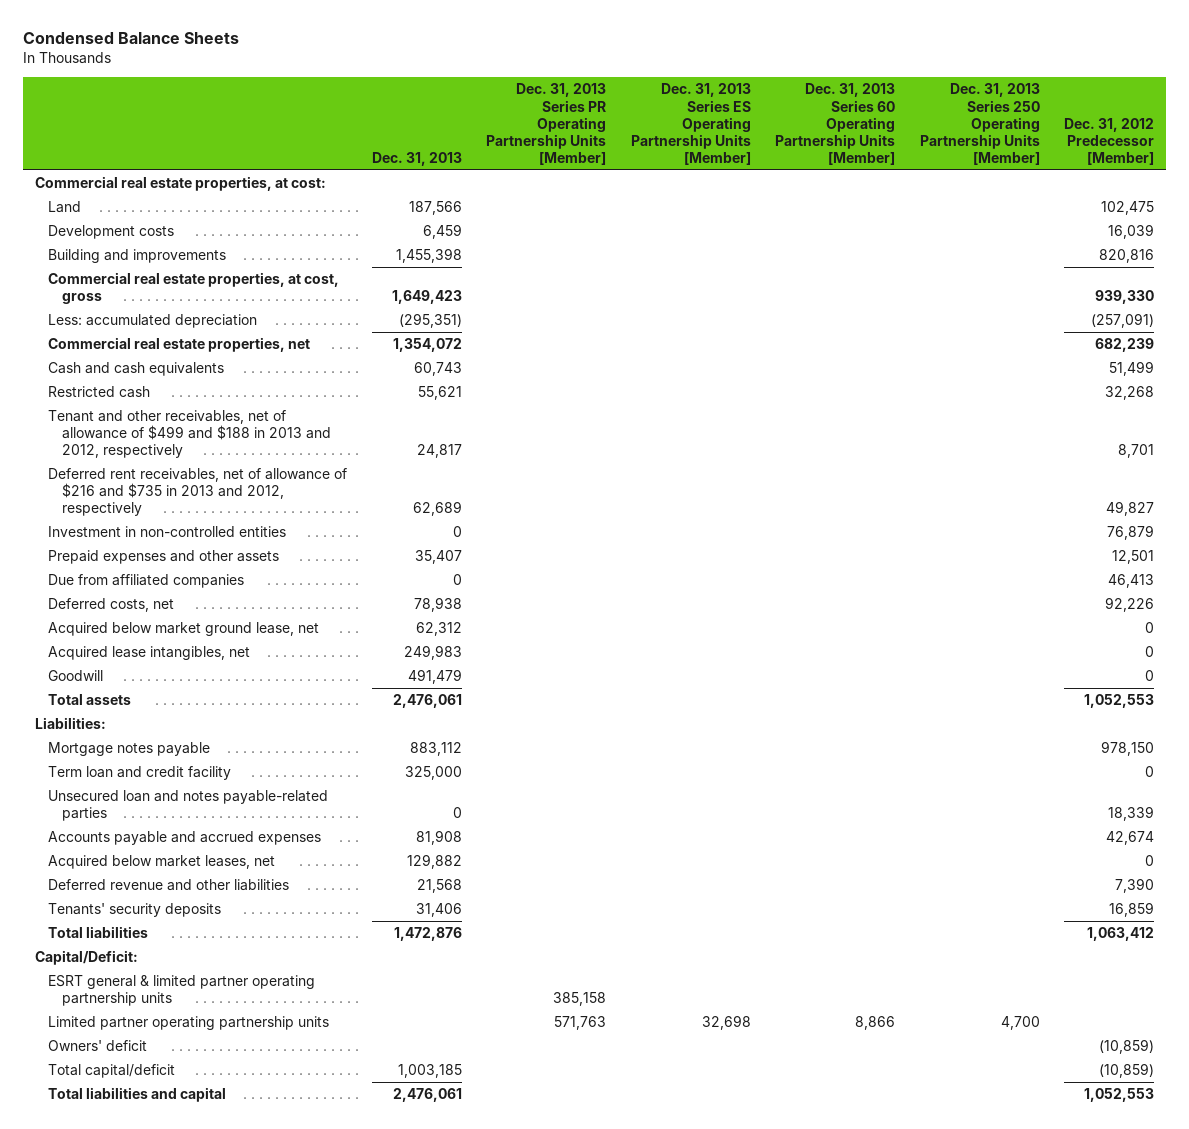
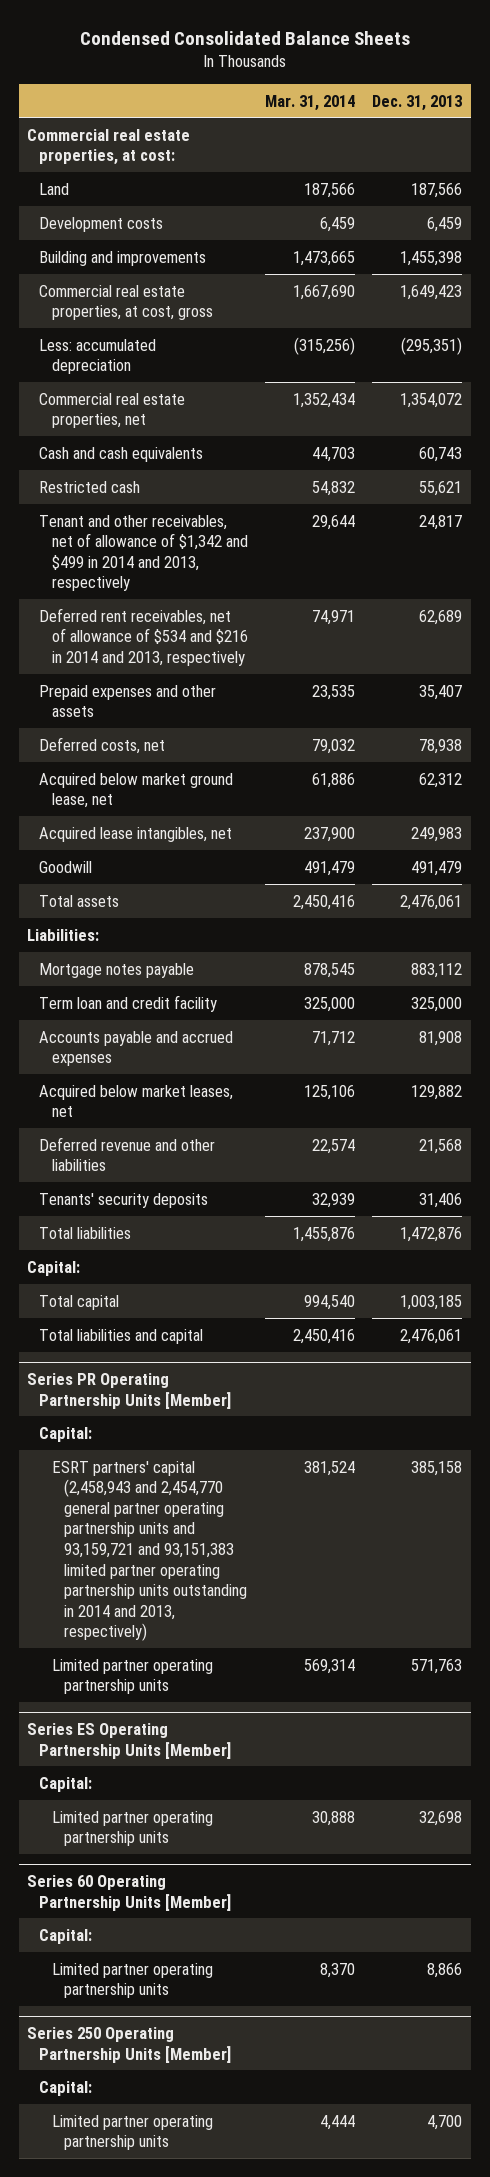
[22,32,239,45] Condensed Balance Sheets -> [79,30,410,45] Condensed Consolidated Balance Sheets
[486,83,607,166] Dec. 31, 2013 Series PR Operating Partnership Units [Member] -> none
[630,83,751,166] Dec. 31, 2013 Series ES Operating Partnership Units [Member] -> none
[775,83,896,166] Dec. 31, 2013 Series 60 Operating Partnership Units [Member] -> none
[919,83,1040,166] Dec. 31, 2013 Series 250 Operating Partnership Units [Member] -> none
[1064,117,1155,166] Dec. 31, 2012 Predecessor [Member] -> none
none -> [265,94,356,111] Mar. 31, 2014
[48,526,287,538] Investment in non-controlled entities -> none
[48,410,331,459] Tenant and other receivables, net of allowance of $499 and $188 in 2013 and 2012, respectively -> [39,514,248,592] Tenant and other receivables, net of allowance of $1,342 and $499 in 2014 and 2013, respectively
[48,468,348,517] Deferred rent receivables, net of allowance of $216 and $735 in 2013 and 2012, respectively -> [39,607,248,666] Deferred rent receivables, net of allowance of $534 and $216 in 2014 and 2013, respectively
[48,574,245,589] Due from affiliated companies -> none
[48,790,329,822] Unsecured loan and notes payable-related parties -> none
[48,975,316,1007] ESRT general & limited partner operating partnership units -> none
[48,1016,330,1031] Limited partner operating partnership units -> none
[48,1040,148,1052] Owners' deficit -> none
[34,950,138,966] Capital/Deficit: -> [27,1260,81,1276] Capital:
[48,1064,176,1079] Total capital/deficit -> [39,1294,120,1310] Total capital
none -> [27,1373,232,1409] Series PR Operating Partnership Units [Member]
none -> [39,1426,93,1442] Capital:
none -> [51,1460,248,1642] ESRT partners' capital (2,458,943 and 2,454,770 general partner operating partnership units and 93,159,721 and 93,151,383 limited partner operating partnership units outstanding in 2014 and 2013, respectively)
none -> [51,1658,213,1695] Limited partner operating partnership units
none -> [27,1723,232,1759] Series ES Operating Partnership Units [Member]
none -> [39,1776,93,1792] Capital:
none -> [51,1810,213,1847] Limited partner operating partnership units
none -> [27,1875,232,1911] Series 60 Operating Partnership Units [Member]
none -> [39,1928,93,1944] Capital:
none -> [51,1962,213,1999] Limited partner operating partnership units
none -> [27,2027,232,2063] Series 250 Operating Partnership Units [Member]
none -> [39,2080,93,2096] Capital:
none -> [51,2114,213,2151] Limited partner operating partnership units

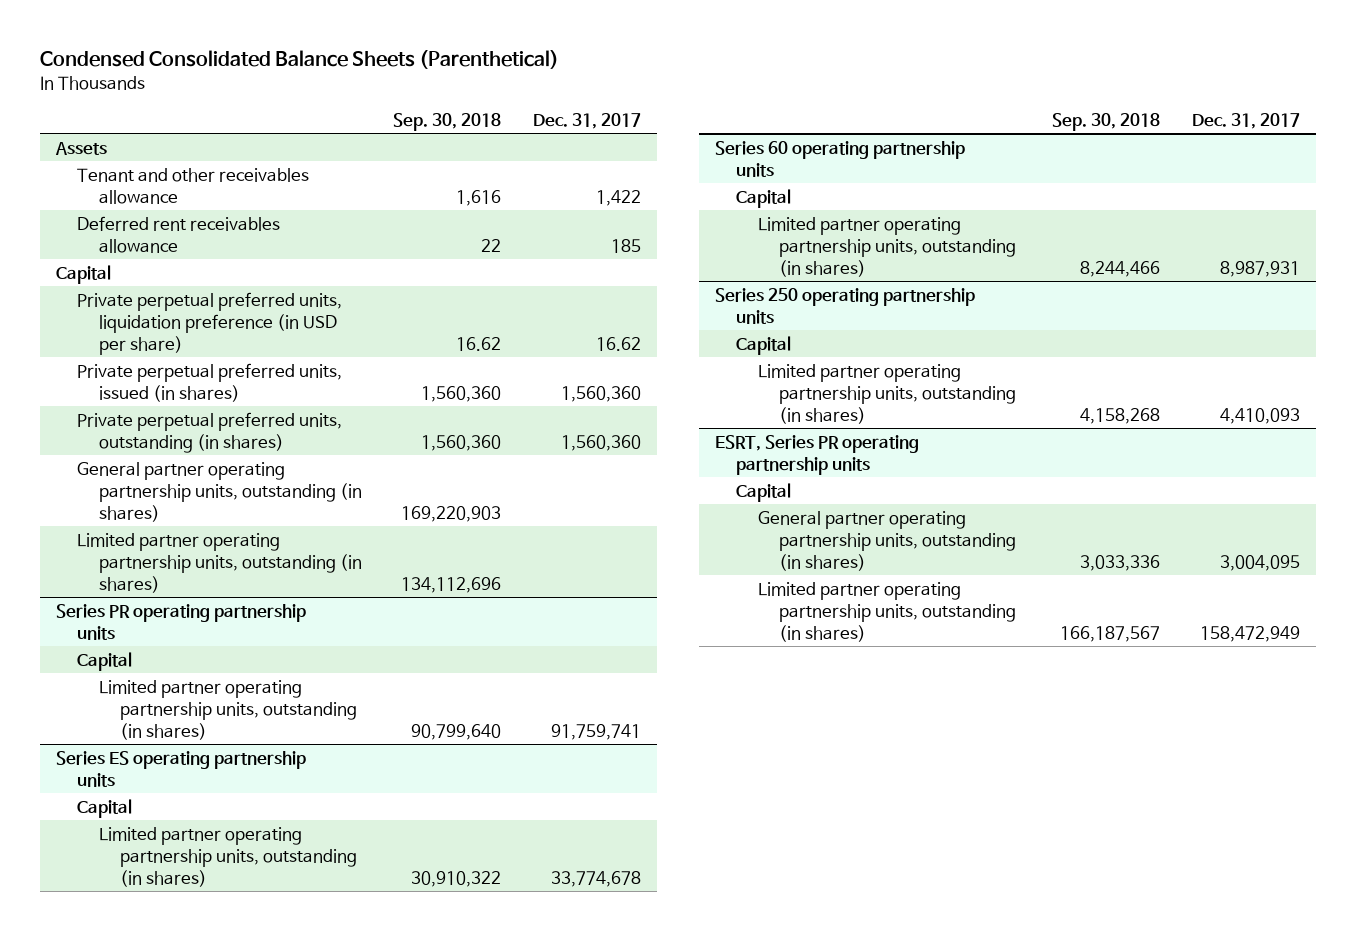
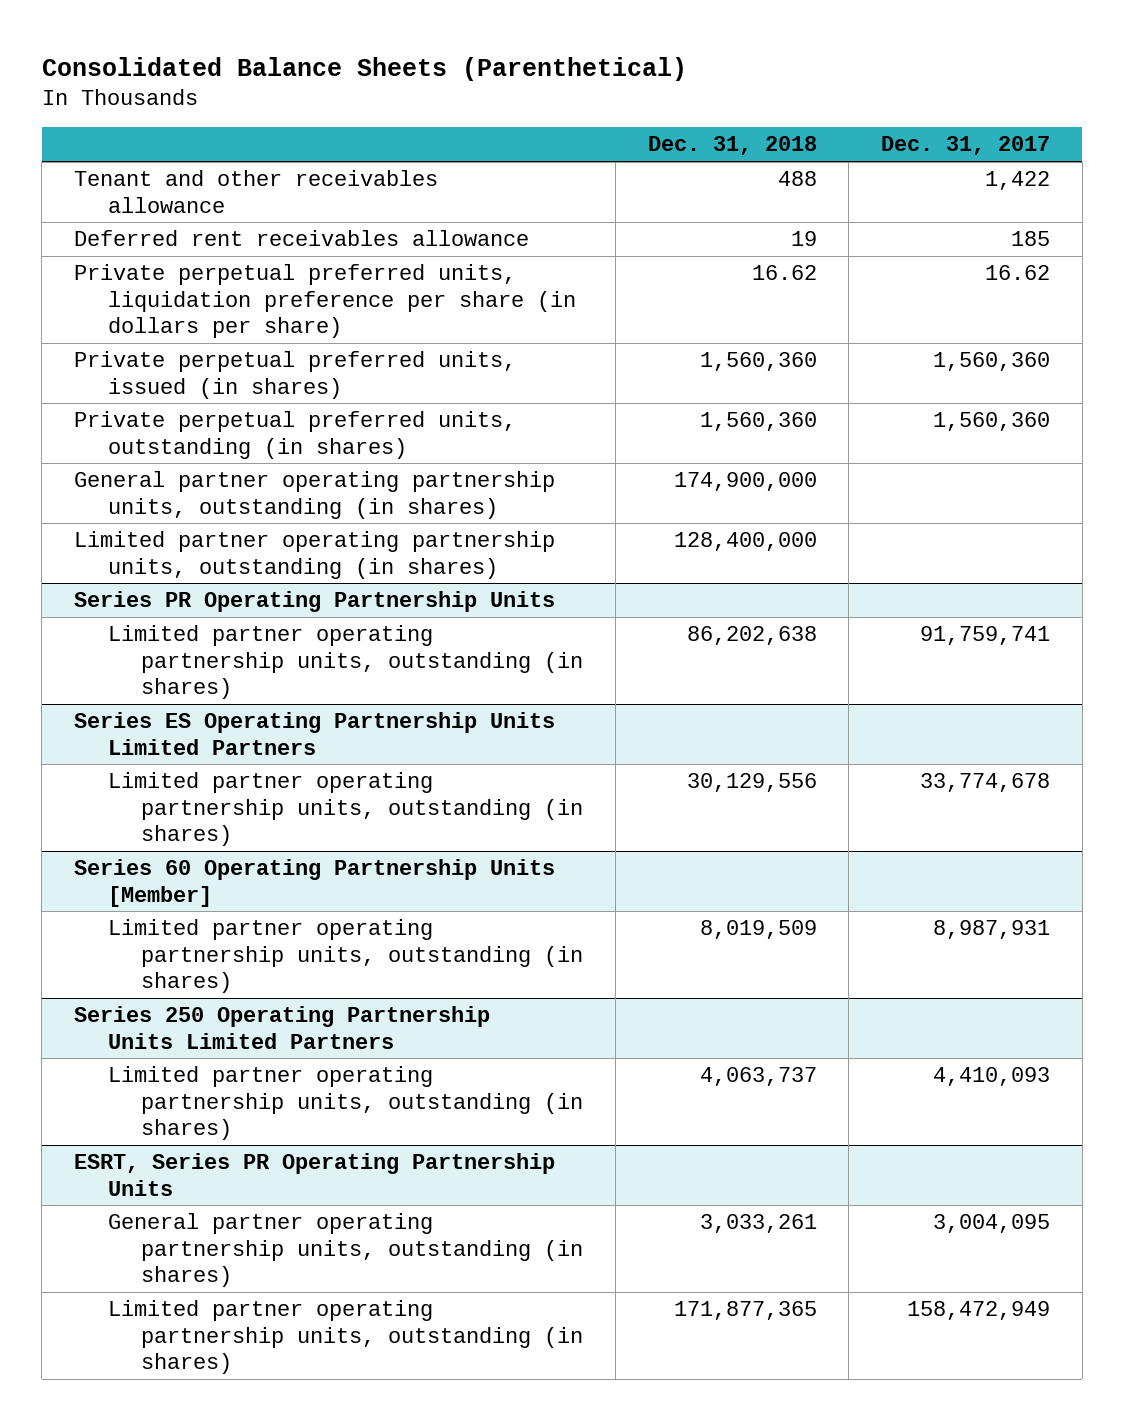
[40,50,560,70] Condensed Consolidated Balance Sheets (Parenthetical) -> [41,56,687,81] Consolidated Balance Sheets (Parenthetical)
[393,112,502,131] Sep. 30, 2018 -> none
none -> [647,136,817,156] Dec. 31, 2018
[54,141,107,155] Assets -> none
[55,264,111,284] Capital -> none
[77,291,343,355] Private perpetual preferred units, liquidation preference (in USD per share) -> [74,264,576,339] Private perpetual preferred units, liquidation preference per share (in dollars per share)
[77,651,133,671] Capital -> none
[55,603,306,640] Series PR operating partnership units -> [74,591,556,613] Series PR Operating Partnership Units
[77,798,133,818] Capital -> none
[55,750,306,787] Series ES operating partnership units -> [74,712,556,755] Series ES Operating Partnership Units Limited Partners
[736,188,792,208] Capital -> none
[714,140,965,177] Series 60 operating partnership units -> [74,859,556,907] Series 60 Operating Partnership Units [Member]
[736,335,792,355] Capital -> none
[714,287,975,324] Series 250 operating partnership units -> [74,1006,491,1049] Series 250 Operating Partnership Units Limited Partners
[736,482,792,502] Capital -> none
[714,434,919,475] ESRT, Series PR operating partnership units -> [74,1153,556,1196] ESRT, Series PR Operating Partnership Units

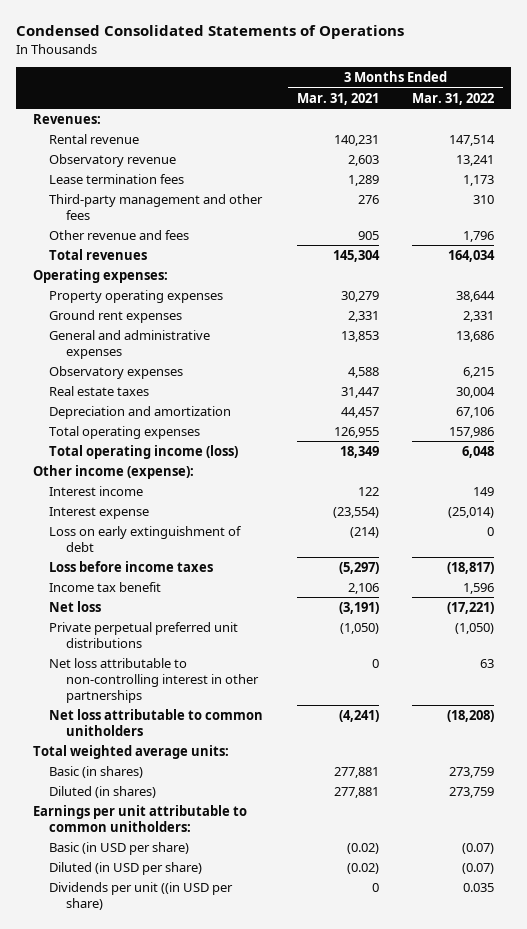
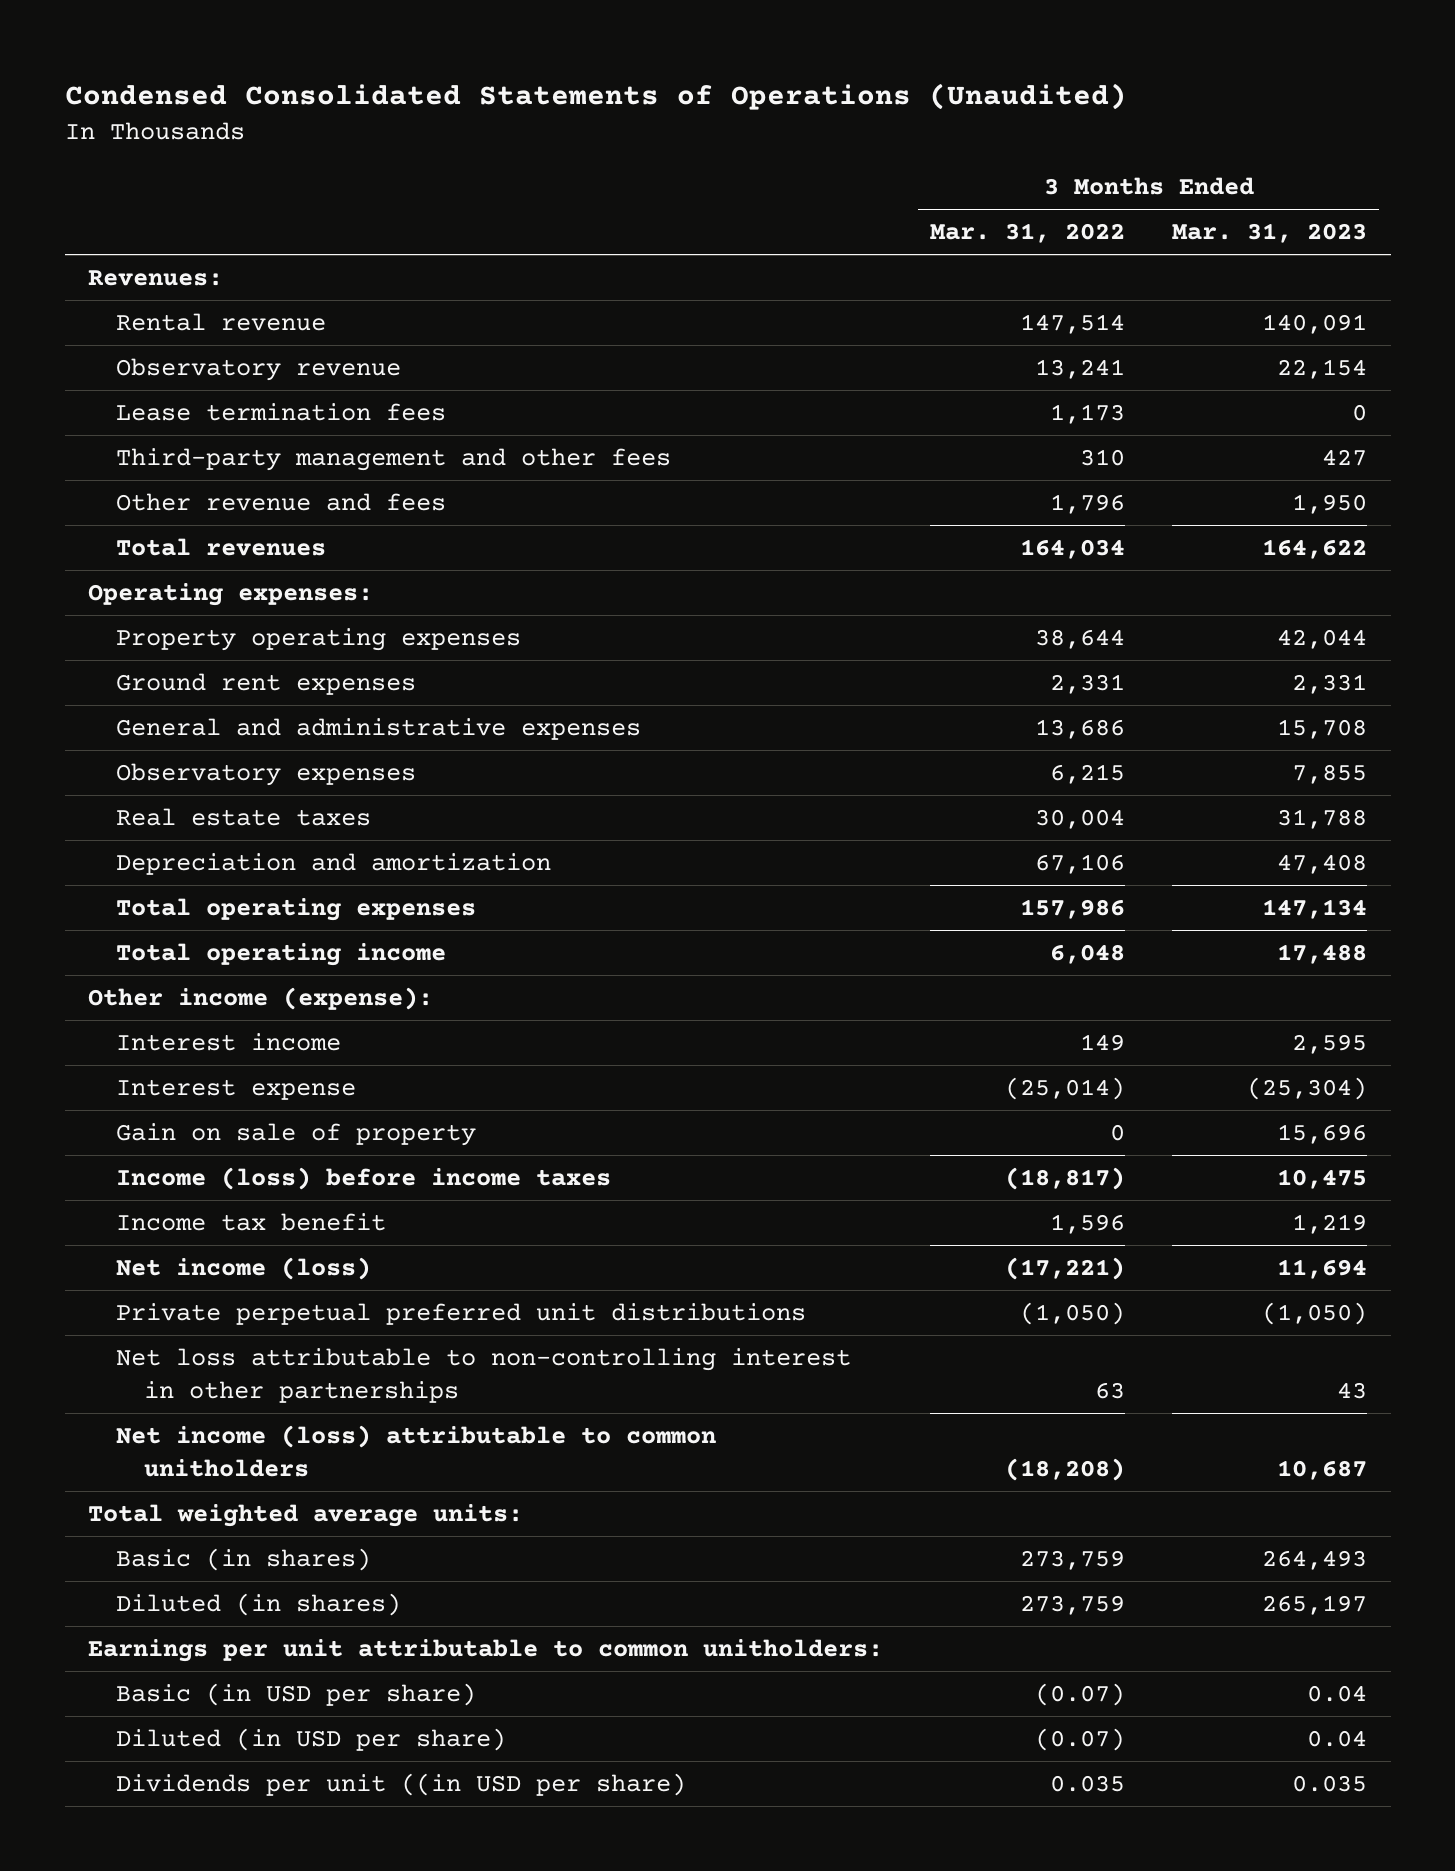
[15,25,404,40] Condensed Consolidated Statements of Operations -> [64,83,1127,111] Condensed Consolidated Statements of Operations (Unaudited)
[296,92,379,105] Mar. 31, 2021 -> none
none -> [1172,223,1368,244] Mar. 31, 2023
[49,444,239,459] Total operating income (loss) -> [116,942,447,966] Total operating income
[49,525,243,552] Loss on early extinguishment of debt -> none
none -> [116,1122,477,1146] Gain on sale of property
[49,560,214,572] Loss before income taxes -> [116,1166,612,1190] Income (loss) before income taxes
[49,600,102,612] Net loss -> [116,1256,372,1280] Net income (loss)
[49,708,264,736] Net loss attributable to common unitholders -> [116,1424,717,1477] Net income (loss) attributable to common unitholders

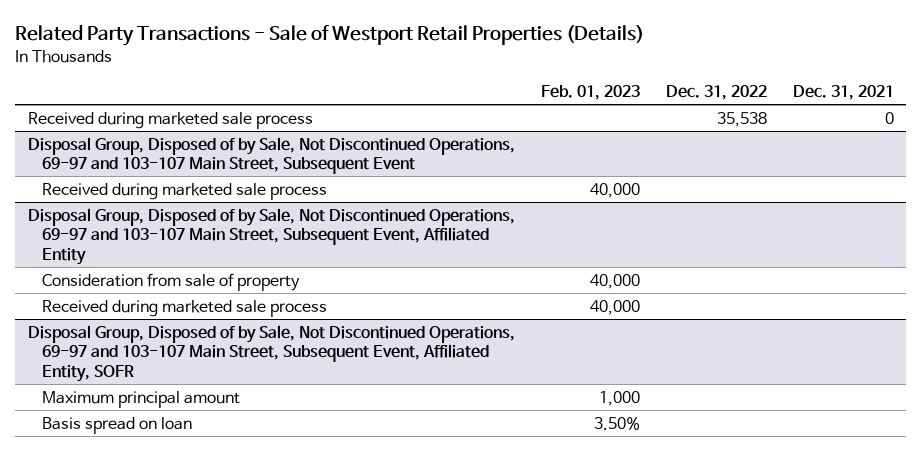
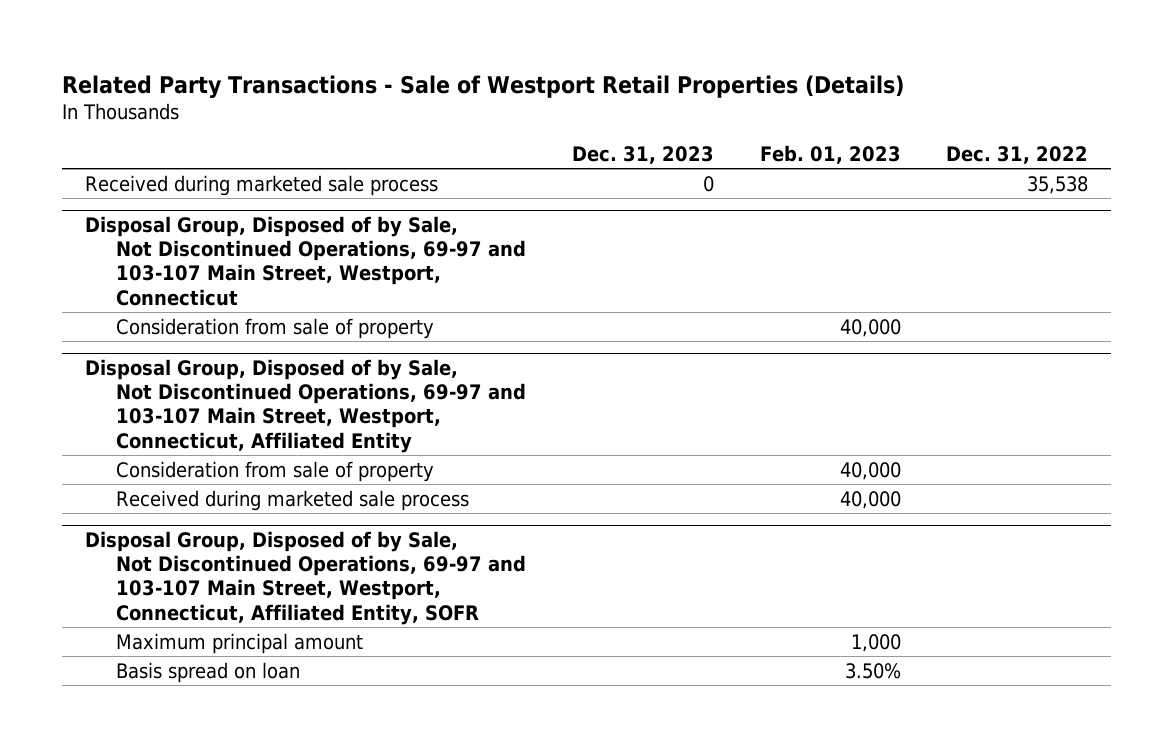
[792,84,894,100] Dec. 31, 2021 -> none
none -> [571,145,714,164] Dec. 31, 2023
[41,182,327,200] Received during marketed sale process -> none
[28,207,516,265] Disposal Group, Disposed of by Sale, Not Discontinued Operations, 69-97 and 103-107 Main Street, Subsequent Event, Affiliated Entity -> none
[28,136,516,175] Disposal Group, Disposed of by Sale, Not Discontinued Operations, 69-97 and 103-107 Main Street, Subsequent Event -> [84,215,527,306] Disposal Group, Disposed of by Sale, Not Discontinued Operations, 69-97 and 103-107 Main Street, Westport, Connecticut
none -> [84,358,527,453] Disposal Group, Disposed of by Sale, Not Discontinued Operations, 69-97 and 103-107 Main Street, Westport, Connecticut, Affiliated Entity
none -> [116,460,435,482] Consideration from sale of property
[28,324,516,382] Disposal Group, Disposed of by Sale, Not Discontinued Operations, 69-97 and 103-107 Main Street, Subsequent Event, Affiliated Entity, SOFR -> [84,530,527,625] Disposal Group, Disposed of by Sale, Not Discontinued Operations, 69-97 and 103-107 Main Street, Westport, Connecticut, Affiliated Entity, SOFR

